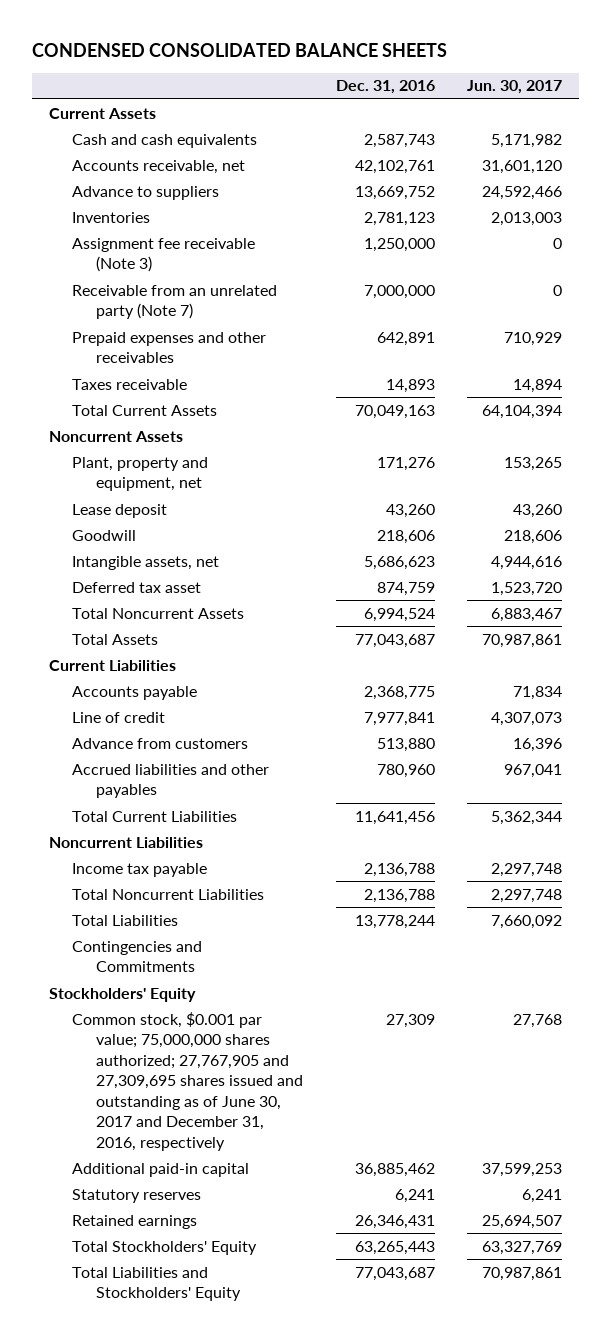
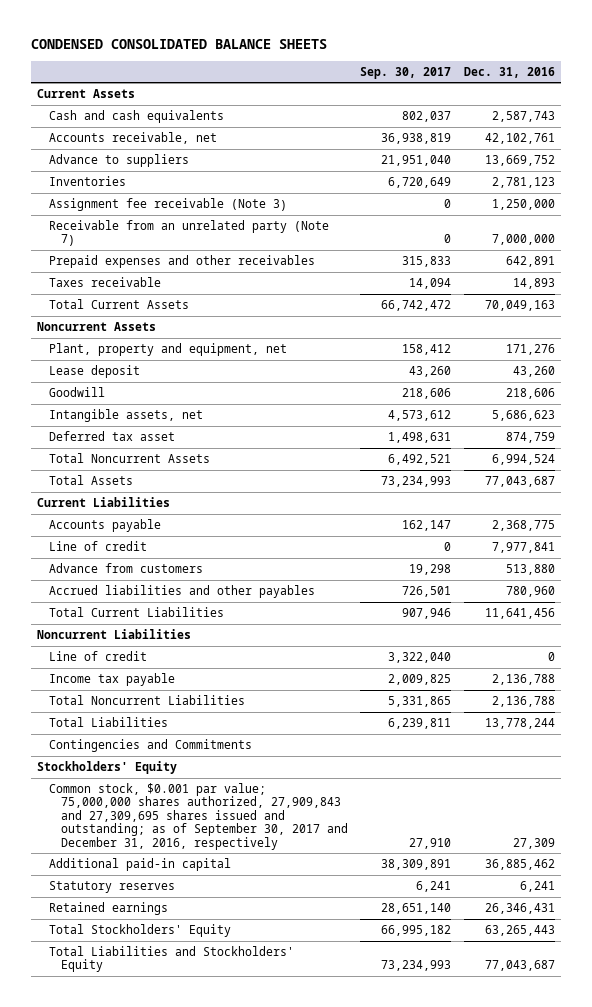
[467,80,563,95] Jun. 30, 2017 -> none
none -> [360,66,452,79] Sep. 30, 2017
none -> [49,651,148,662] Line of credit
[72,1011,303,1152] Common stock, $0.001 par value; 75,000,000 shares authorized; 27,767,905 and 27,309,695 shares issued and outstanding as of June 30, 2017 and December 31, 2016, respectively -> [49,783,348,850] Common stock, $0.001 par value; 75,000,000 shares authorized, 27,909,843 and 27,309,695 shares issued and outstanding; as of September 30, 2017 and December 31, 2016, respectively

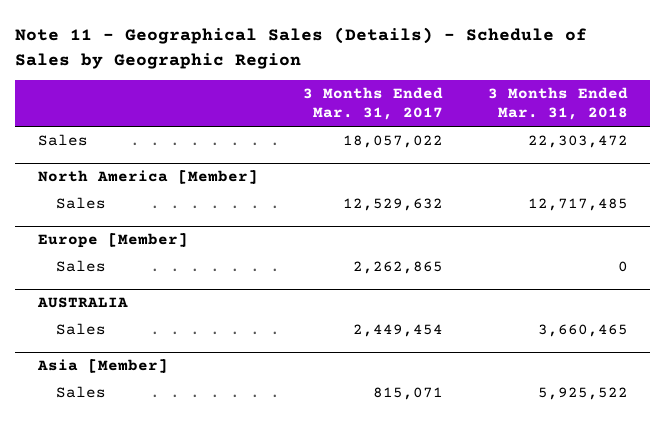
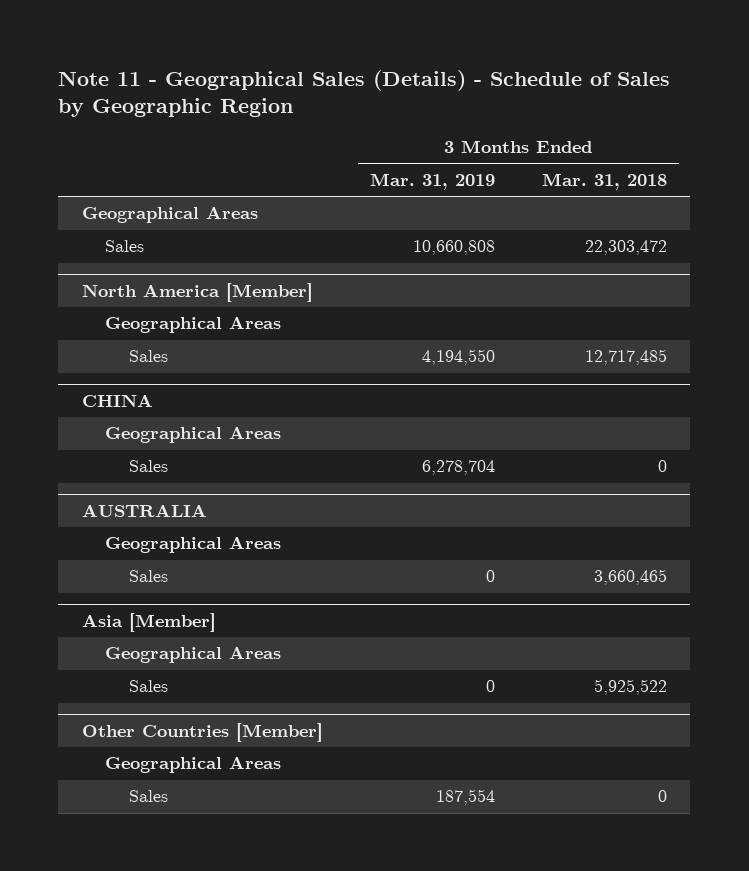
[302,87,443,121] 3 Months Ended Mar. 31, 2017 -> none
none -> [369,173,495,191] Mar. 31, 2019
none -> [81,206,258,224] Geographical Areas
none -> [105,316,282,334] Geographical Areas
[37,233,188,249] Europe [Member] -> none
none -> [81,393,153,407] CHINA
none -> [105,426,282,444] Geographical Areas
none -> [105,536,282,554] Geographical Areas
none -> [105,646,282,664] Geographical Areas
none -> [81,722,323,742] Other Countries [Member]
none -> [105,756,282,774] Geographical Areas
none -> [128,790,168,803] Sales

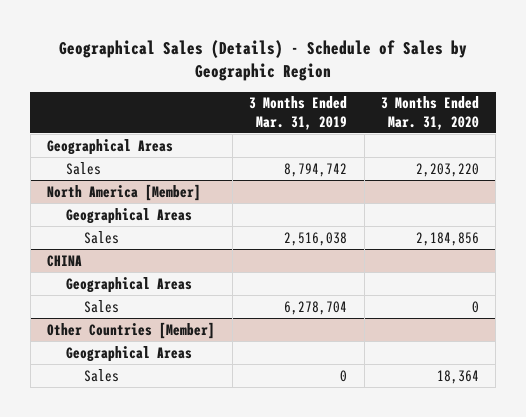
[58,69,671,118] Note 11 - Geographical Sales (Details) - Schedule of Sales by Geographic Region -> [59,39,468,81] Geographical Sales (Details) - Schedule of Sales by Geographic Region
[541,173,667,191] Mar. 31, 2018 -> none
none -> [380,96,479,130] 3 Months Ended Mar. 31, 2020
[412,240,495,256] 10,660,808 -> [284,162,348,177] 8,794,742
[421,349,495,366] 4,194,550 -> [284,231,348,246] 2,516,038
[81,503,207,517] AUSTRALIA -> none
[105,536,282,554] Geographical Areas -> none
[128,570,168,583] Sales -> none
[81,612,216,632] Asia [Member] -> none
[105,646,282,664] Geographical Areas -> none
[128,680,168,693] Sales -> none
[435,789,495,806] 187,554 -> [340,369,348,382] 0

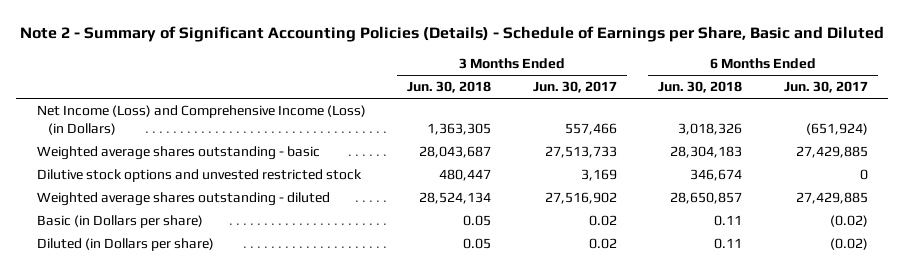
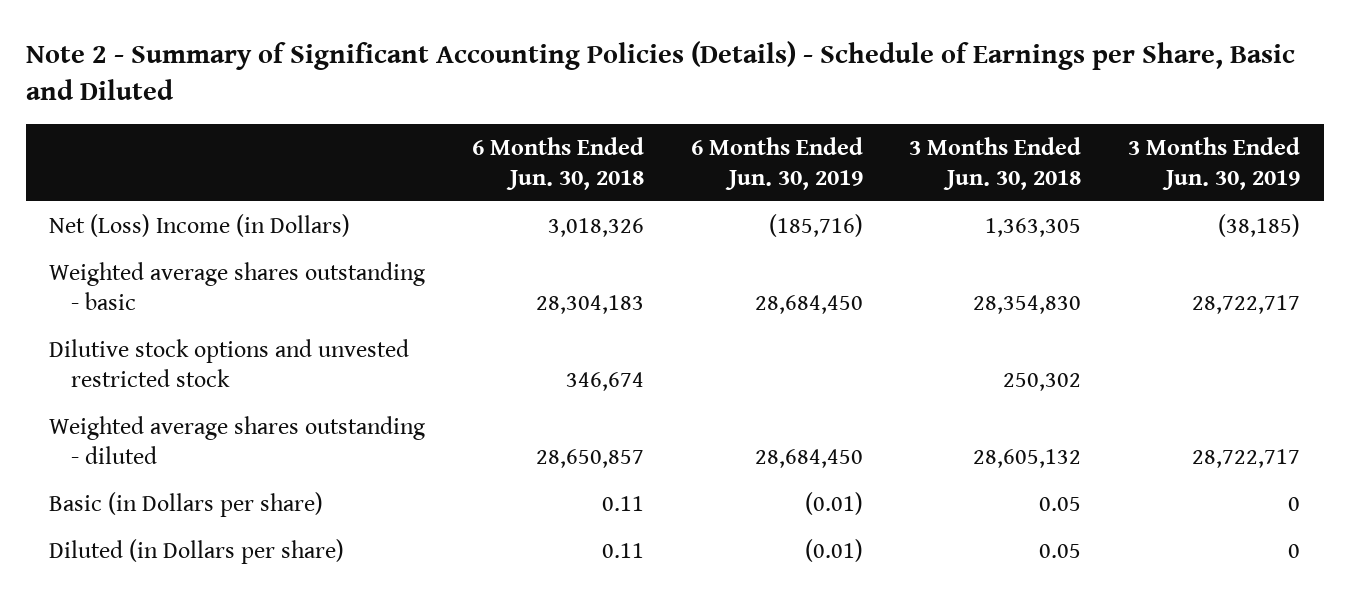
[532,81,617,94] Jun. 30, 2017 -> none
[783,81,868,94] Jun. 30, 2017 -> none
none -> [690,136,863,190] 6 Months Ended Jun. 30, 2019
none -> [1128,136,1301,190] 3 Months Ended Jun. 30, 2019
[36,105,366,136] Net Income (Loss) and Comprehensive Income (Loss) (in Dollars) -> [48,213,350,237] Net (Loss) Income (in Dollars)
[419,146,492,159] 28,043,687 -> [973,294,1082,314] 28,354,830
[439,169,492,182] 480,447 -> [1003,372,1082,391] 250,302
[419,192,492,205] 28,524,134 -> [973,448,1082,468] 28,605,132

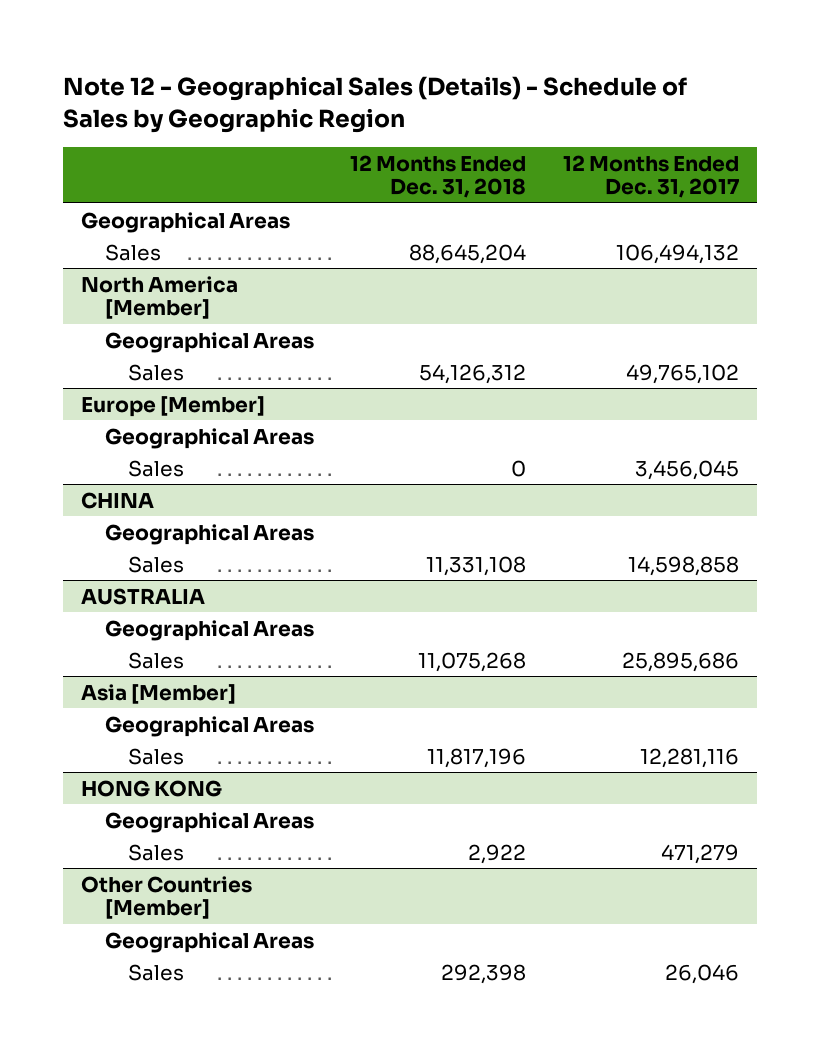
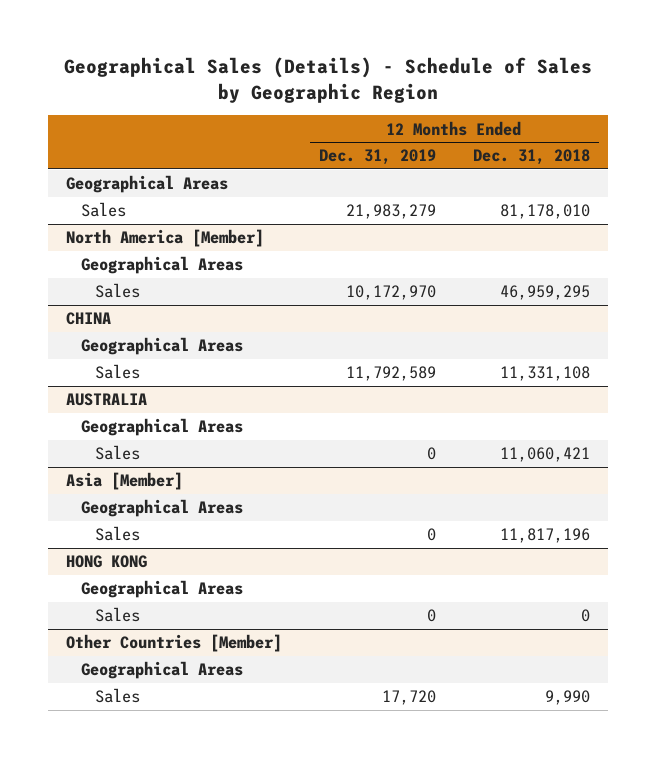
[63,75,688,133] Note 12 - Geographical Sales (Details) - Schedule of Sales by Geographic Region -> [63,57,592,103] Geographical Sales (Details) - Schedule of Sales by Geographic Region
[562,154,739,199] 12 Months Ended Dec. 31, 2017 -> none
none -> [318,149,436,166] Dec. 31, 2019
[409,243,527,264] 88,645,204 -> [499,204,590,220] 81,178,010
[81,395,266,417] Europe [Member] -> none
[104,427,314,449] Geographical Areas -> none
[128,459,185,477] Sales -> none
[419,363,527,384] 54,126,312 -> [499,285,590,301] 46,959,295
[418,651,527,672] 11,075,268 -> [499,447,590,463] 11,060,421
[468,843,527,864] 2,922 -> [580,609,590,623] 0
[441,963,527,984] 292,398 -> [544,690,590,706] 9,990

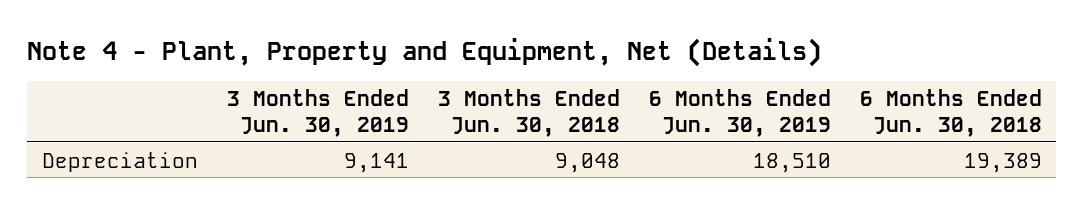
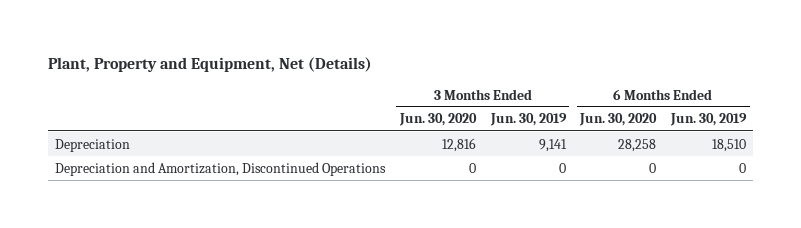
[27,38,823,68] Note 4 - Plant, Property and Equipment, Net (Details) -> [47,57,372,73] Plant, Property and Equipment, Net (Details)
[437,89,620,137] 3 Months Ended Jun. 30, 2018 -> none
[859,89,1042,137] 6 Months Ended Jun. 30, 2018 -> none
none -> [398,113,477,127] Jun. 30, 2020
none -> [579,113,658,127] Jun. 30, 2020
none -> [55,161,387,176] Depreciation and Amortization, Discontinued Operations

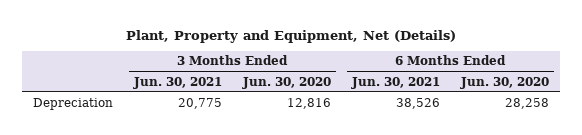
[489,113,567,127] Jun. 30, 2019 -> none
[669,113,747,127] Jun. 30, 2019 -> none
none -> [132,76,222,89] Jun. 30, 2021
none -> [350,76,440,89] Jun. 30, 2021
[55,161,387,176] Depreciation and Amortization, Discontinued Operations -> none

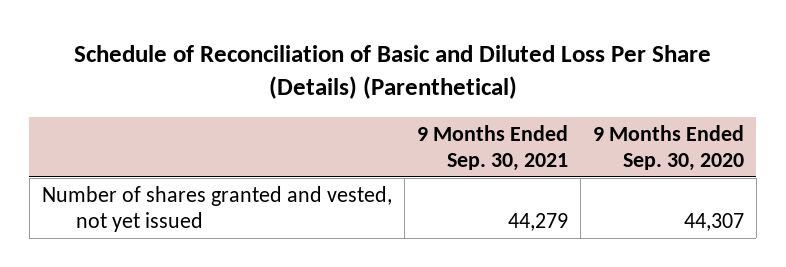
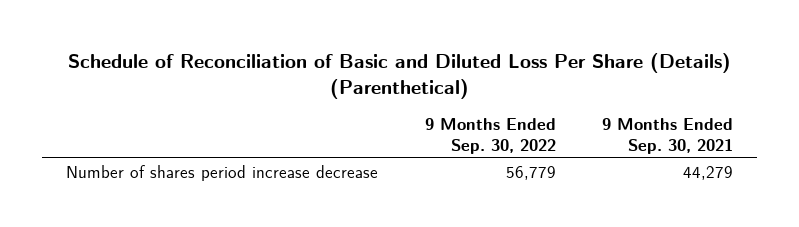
[592,124,744,171] 9 Months Ended Sep. 30, 2020 -> none
none -> [424,117,556,154] 9 Months Ended Sep. 30, 2022
[41,186,392,233] Number of shares granted and vested, not yet issued -> [65,164,378,181] Number of shares period increase decrease

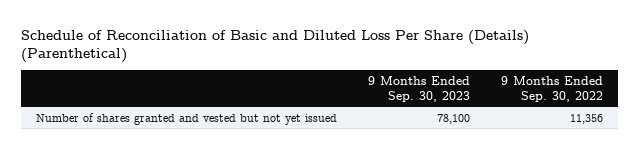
[602,117,734,154] 9 Months Ended Sep. 30, 2021 -> none
none -> [368,76,471,103] 9 Months Ended Sep. 30, 2023
[65,164,378,181] Number of shares period increase decrease -> [36,112,338,125] Number of shares granted and vested but not yet issued
[505,165,556,180] 56,779 -> [569,113,603,124] 11,356

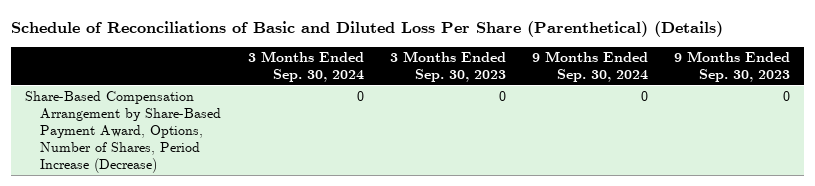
[20,29,529,64] Schedule of Reconciliation of Basic and Diluted Loss Per Share (Details) (Parenthetical) -> [11,20,724,37] Schedule of Reconciliations of Basic and Diluted Loss Per Share (Parenthetical) (Details)
[500,76,603,103] 9 Months Ended Sep. 30, 2022 -> none
none -> [247,51,364,83] 3 Months Ended Sep. 30, 2024
none -> [389,51,506,83] 3 Months Ended Sep. 30, 2023
none -> [532,51,649,83] 9 Months Ended Sep. 30, 2024
[36,112,338,125] Number of shares granted and vested but not yet issued -> none
none -> [24,91,222,173] Share-Based Compensation Arrangement by Share-Based Payment Award, Options, Number of Shares, Period Increase (Decrease)

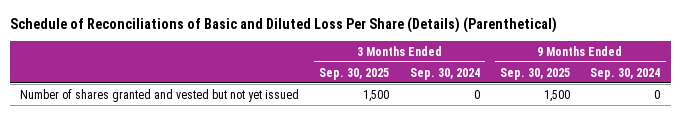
[11,20,724,37] Schedule of Reconciliations of Basic and Diluted Loss Per Share (Parenthetical) (Details) -> [9,16,557,33] Schedule of Reconciliations of Basic and Diluted Loss Per Share (Details) (Parenthetical)
[389,51,506,83] 3 Months Ended Sep. 30, 2023 -> none
[674,51,791,83] 9 Months Ended Sep. 30, 2023 -> none
none -> [319,67,390,80] Sep. 30, 2025
none -> [500,67,571,80] Sep. 30, 2025
[24,91,222,173] Share-Based Compensation Arrangement by Share-Based Payment Award, Options, Number of Shares, Period Increase (Decrease) -> [20,88,300,102] Number of shares granted and vested but not yet issued

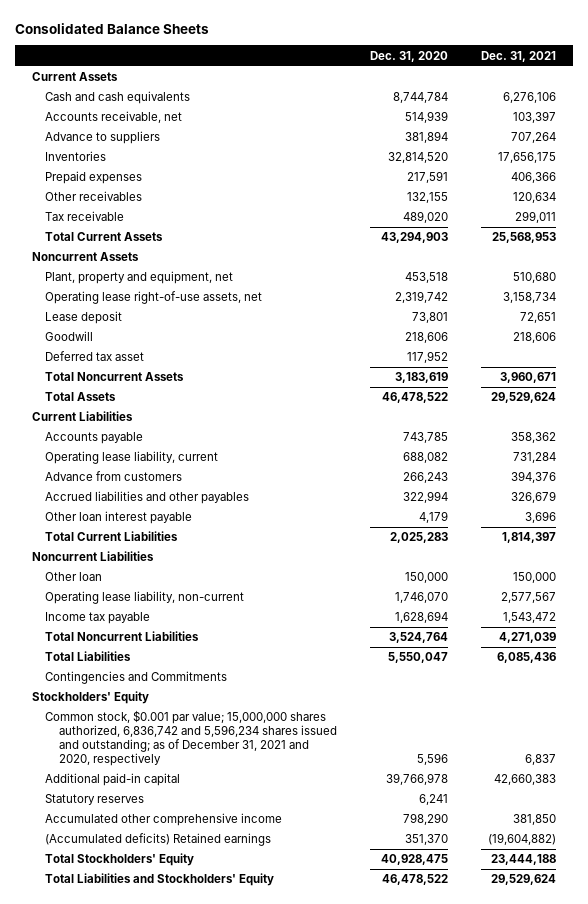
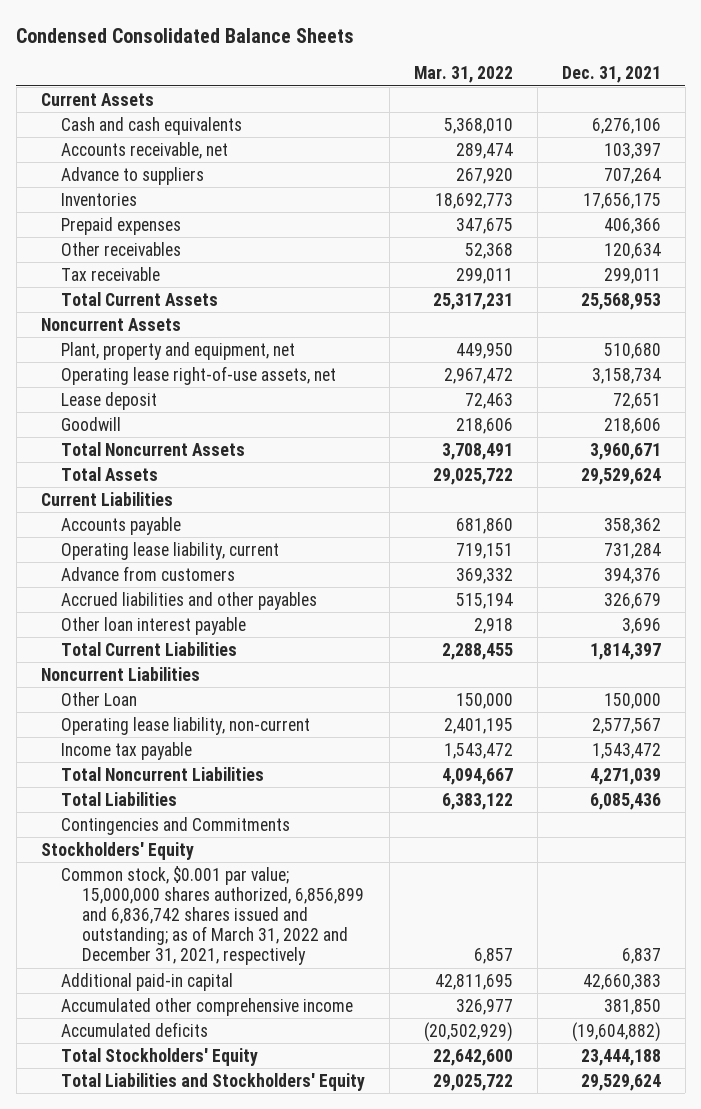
[15,22,210,34] Consolidated Balance Sheets -> [16,28,355,44] Condensed Consolidated Balance Sheets
[369,50,448,62] Dec. 31, 2020 -> none
none -> [413,66,513,84] Mar. 31, 2022
[45,351,145,362] Deferred tax asset -> none
[45,572,103,582] Other loan -> [61,691,138,706] Other Loan
[45,710,337,767] Common stock, $0.001 par value; 15,000,000 shares authorized, 6,836,742 and 5,596,234 shares issued and outstanding; as of December 31, 2021 and 2020, respectively -> [61,865,364,966] Common stock, $0.001 par value; 15,000,000 shares authorized, 6,856,899 and 6,836,742 shares issued and outstanding; as of March 31, 2022 and December 31, 2021, respectively
[45,794,145,806] Statutory reserves -> none
[45,833,272,847] (Accumulated deficits) Retained earnings -> [61,1021,209,1037] Accumulated deficits

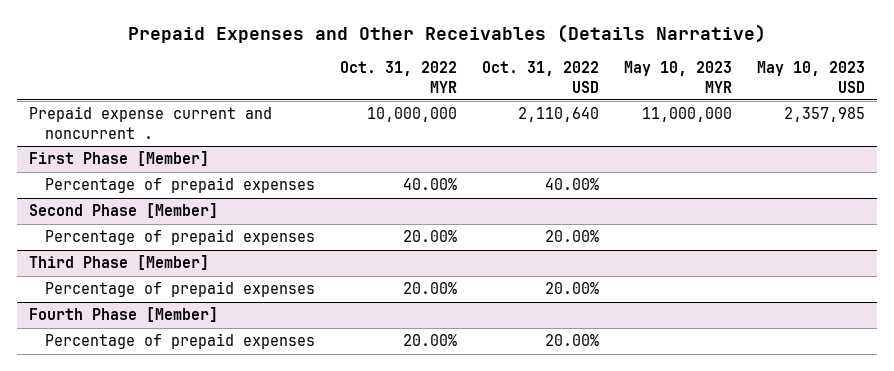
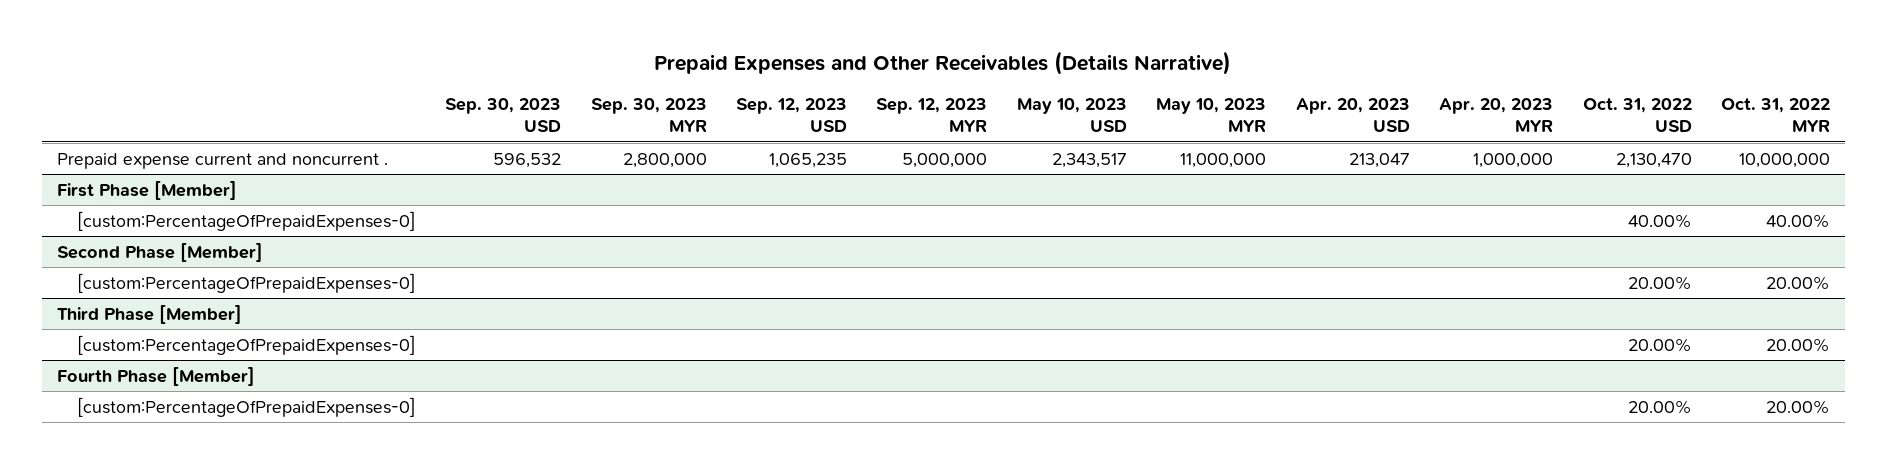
none -> [445,98,562,133] Sep. 30, 2023 USD
none -> [590,98,707,133] Sep. 30, 2023 MYR
none -> [736,98,848,133] Sep. 12, 2023 USD
none -> [876,98,988,133] Sep. 12, 2023 MYR
none -> [1295,98,1410,133] Apr. 20, 2023 USD
none -> [1439,98,1554,133] Apr. 20, 2023 MYR
[517,107,599,123] 2,110,640 -> [1615,152,1692,168] 2,130,470
[783,107,865,123] 2,357,985 -> [1051,152,1127,168] 2,343,517
[45,177,316,194] Percentage of prepaid expenses -> [76,210,416,231] [custom:PercentageOfPrepaidExpenses-0]
[45,229,316,246] Percentage of prepaid expenses -> [76,272,416,293] [custom:PercentageOfPrepaidExpenses-0]
[45,281,316,298] Percentage of prepaid expenses -> [76,334,416,355] [custom:PercentageOfPrepaidExpenses-0]
[45,333,316,350] Percentage of prepaid expenses -> [76,396,416,417] [custom:PercentageOfPrepaidExpenses-0]

